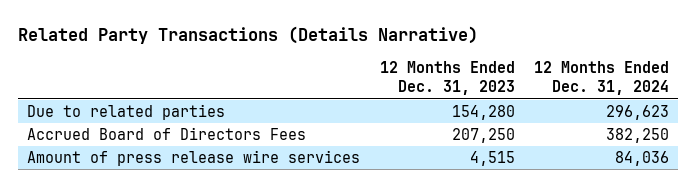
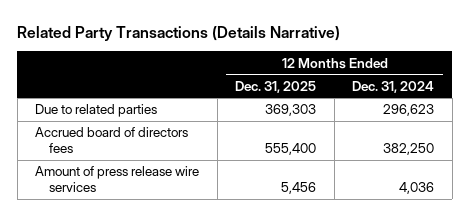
[379,61,515,96] 12 Months Ended Dec. 31, 2023 -> none
none -> [235,80,317,93] Dec. 31, 2025
[27,127,307,141] Accrued Board of Directors Fees -> [35,127,189,154] Accrued board of directors fees
[614,151,669,167] 84,036 -> [399,182,435,195] 4,036

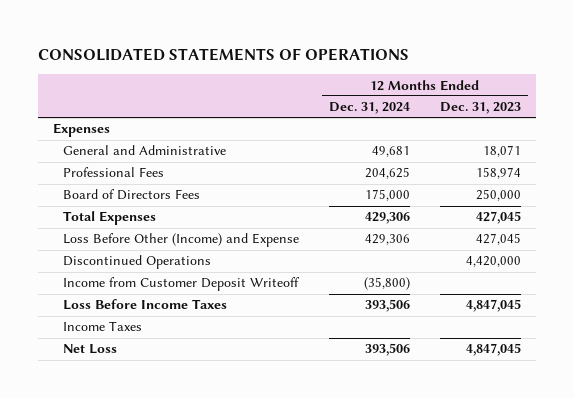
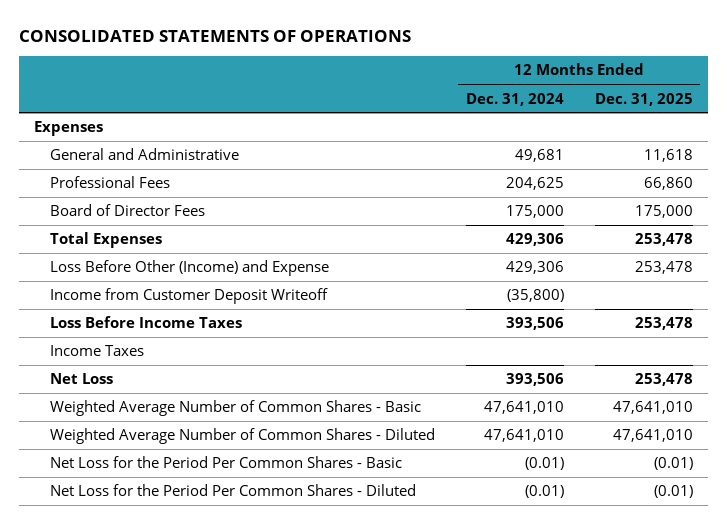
[439,102,521,115] Dec. 31, 2023 -> none
none -> [594,92,693,106] Dec. 31, 2025
[63,189,201,201] Board of Directors Fees -> [49,204,205,217] Board of Director Fees
[63,255,212,270] Discontinued Operations -> none
none -> [49,400,421,417] Weighted Average Number of Common Shares - Basic
none -> [49,428,435,445] Weighted Average Number of Common Shares - Diluted
none -> [49,456,402,469] Net Loss for the Period Per Common Shares - Basic
none -> [49,484,416,497] Net Loss for the Period Per Common Shares - Diluted

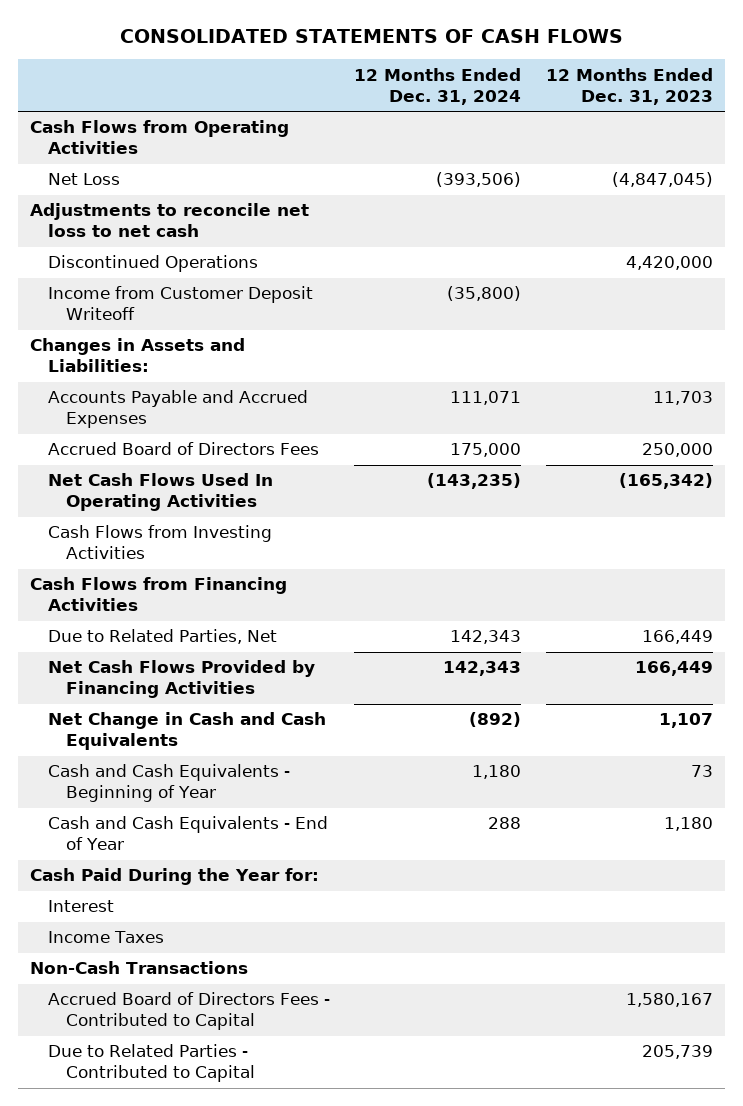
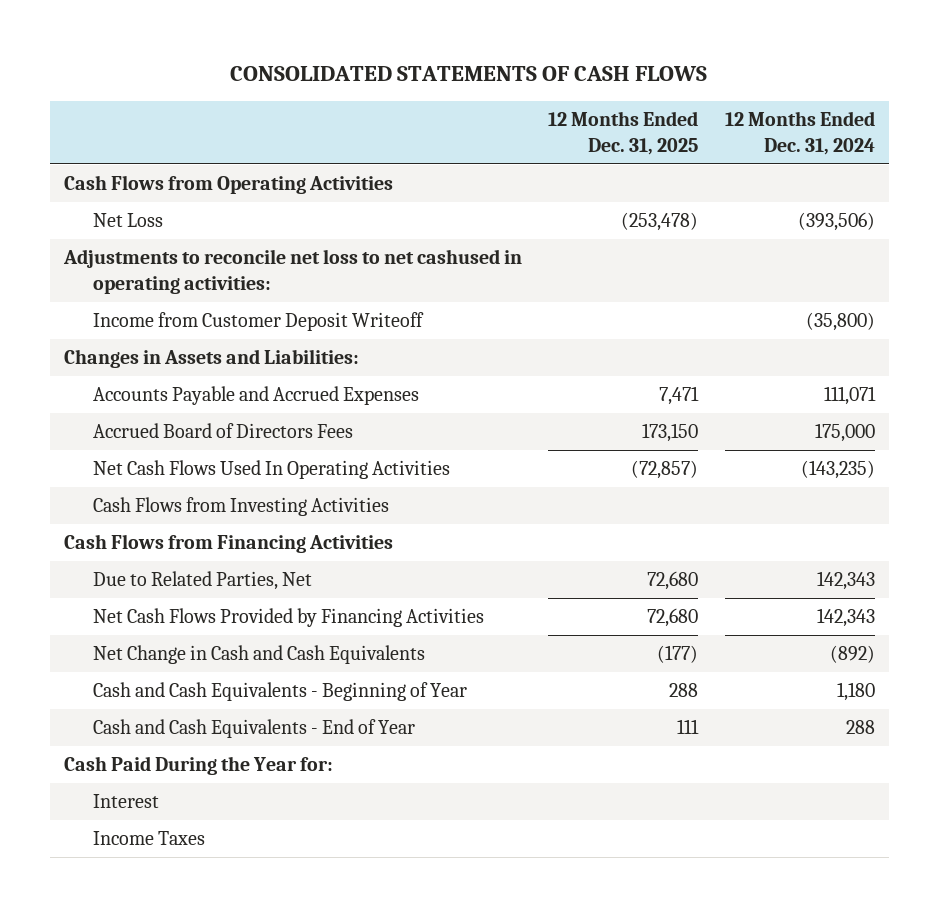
[545,67,713,105] 12 Months Ended Dec. 31, 2023 -> none
none -> [548,111,699,155] 12 Months Ended Dec. 31, 2025
[47,255,258,273] Discontinued Operations -> none
[29,203,309,238] Adjustments to reconcile net loss to net cash -> [62,249,522,295] Adjustments to reconcile net loss to net cashused in operating activities:
[29,961,248,975] Non-Cash Transactions -> none
[47,992,330,1031] Accrued Board of Directors Fees - Contributed to Capital -> none
[47,1044,255,1083] Due to Related Parties - Contributed to Capital -> none

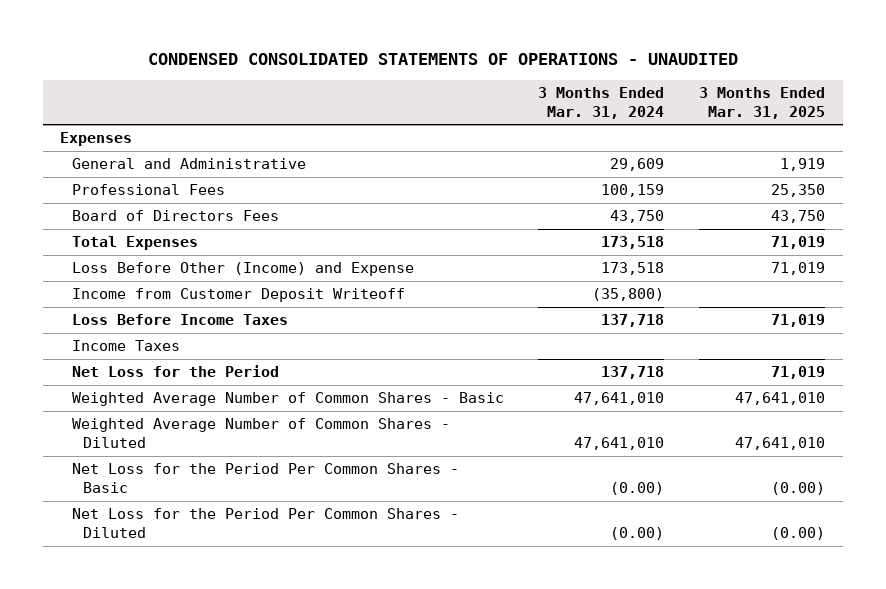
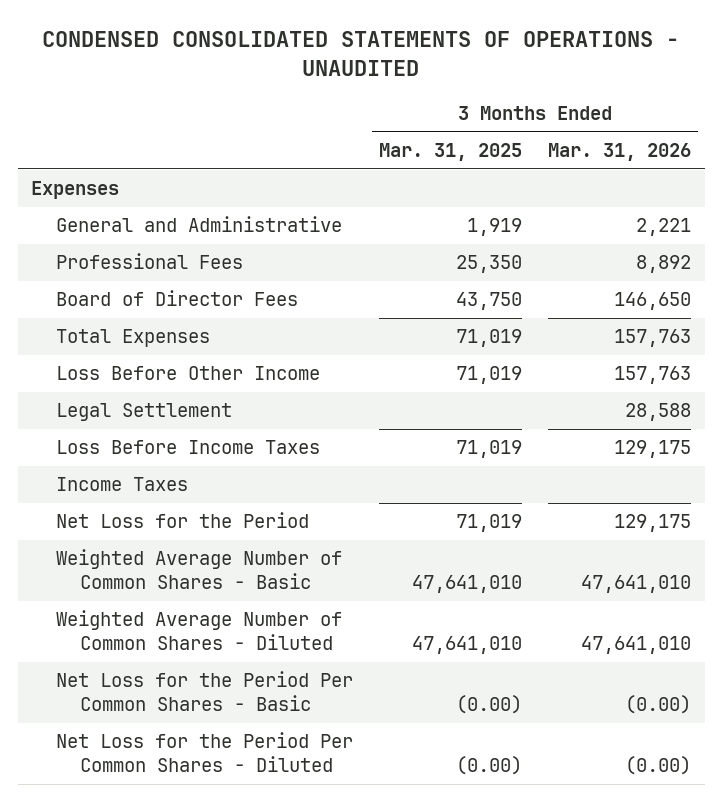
[538,87,665,119] 3 Months Ended Mar. 31, 2024 -> none
none -> [548,143,692,162] Mar. 31, 2026
[71,210,279,222] Board of Directors Fees -> [55,290,298,307] Board of Director Fees
[71,288,405,303] Income from Customer Deposit Writeoff -> none
[71,262,414,277] Loss Before Other (Income) and Expense -> [55,366,320,381] Loss Before Other Income
none -> [55,403,232,422] Legal Settlement

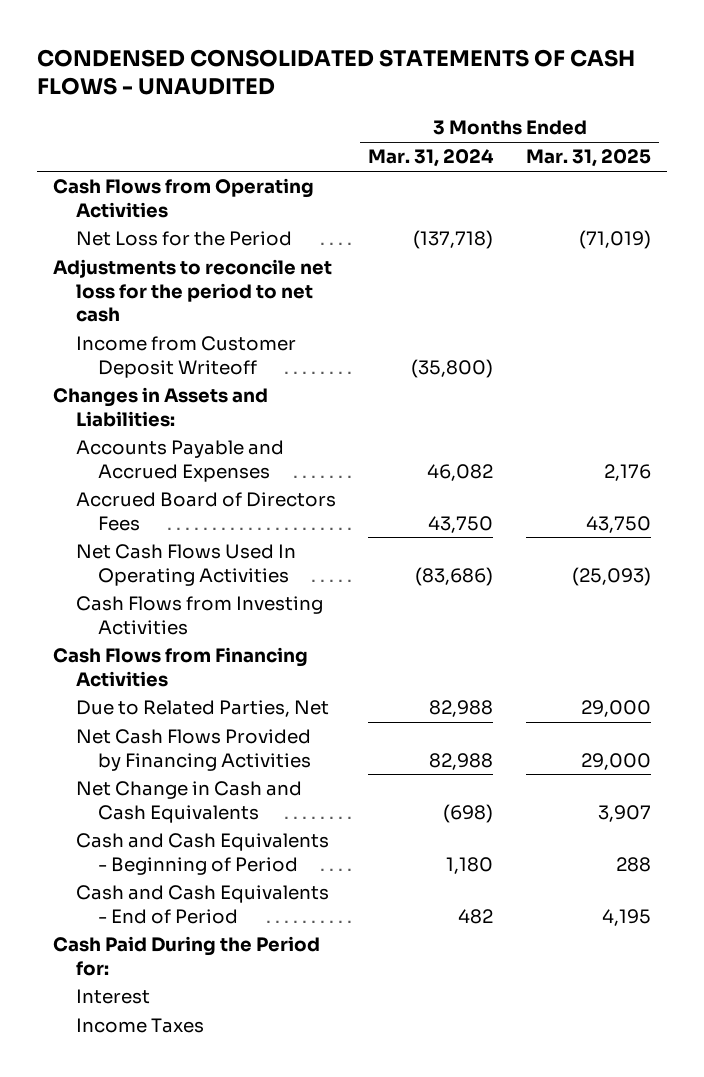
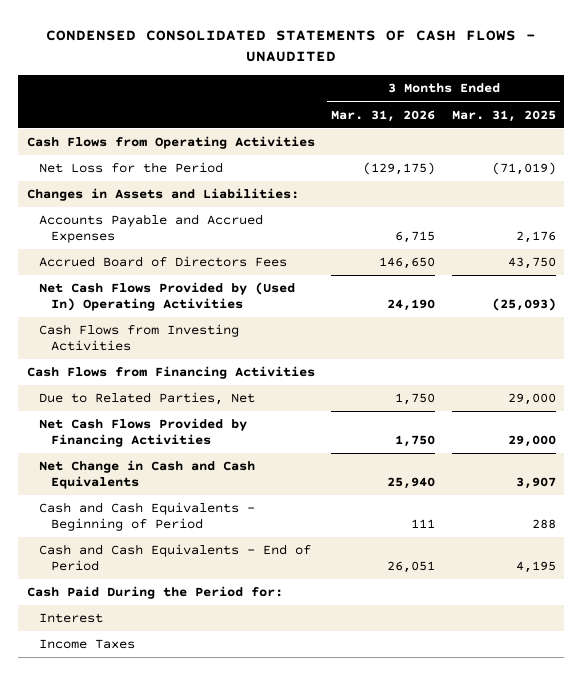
[368,149,495,168] Mar. 31, 2024 -> none
none -> [331,109,436,122] Mar. 31, 2026
[53,259,333,322] Adjustments to reconcile net loss for the period to net cash -> none
[75,336,296,378] Income from Customer Deposit Writeoff -> none
[75,544,296,586] Net Cash Flows Used In Operating Activities -> [38,282,295,312] Net Cash Flows Provided by (Used In) Operating Activities

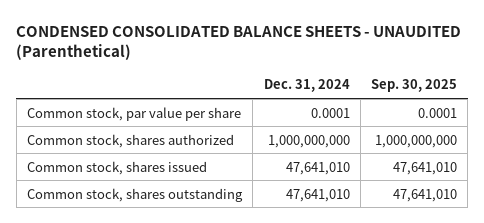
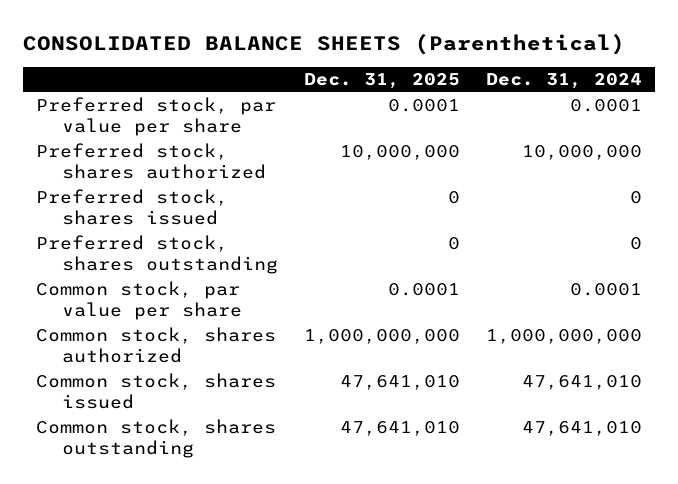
[16,25,462,61] CONDENSED CONSOLIDATED BALANCE SHEETS - UNAUDITED (Parenthetical) -> [23,33,626,55] CONSOLIDATED BALANCE SHEETS (Parenthetical)
[371,79,458,93] Sep. 30, 2025 -> none
none -> [303,73,460,90] Dec. 31, 2025
none -> [36,97,277,137] Preferred stock, par value per share
none -> [36,143,266,180] Preferred stock, shares authorized
none -> [36,189,229,226] Preferred stock, shares issued
none -> [36,235,278,275] Preferred stock, shares outstanding

